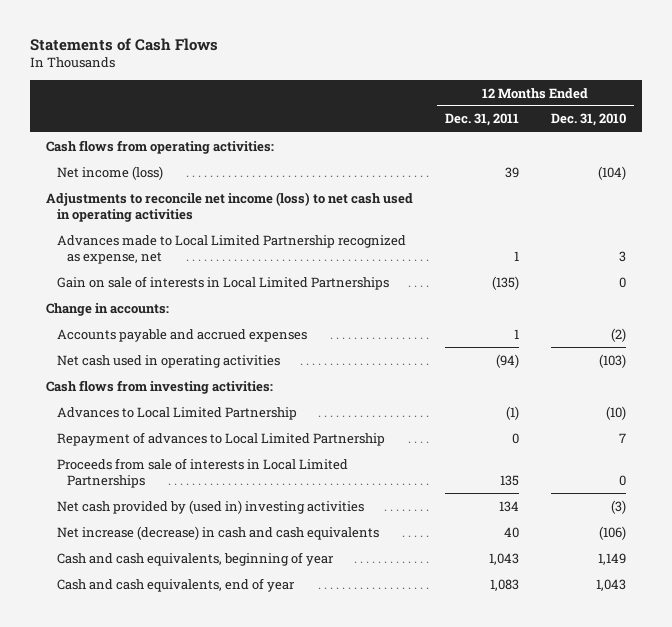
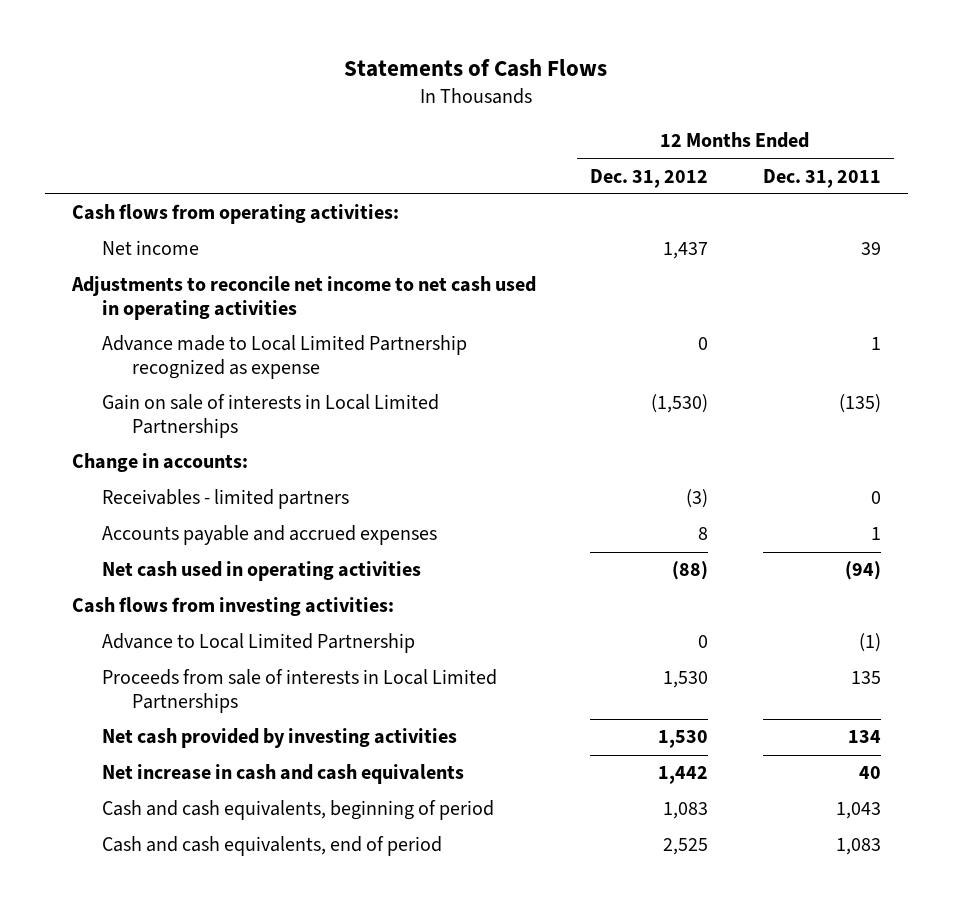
[550,113,626,127] Dec. 31, 2010 -> none
none -> [590,168,709,188] Dec. 31, 2012
[56,165,163,180] Net income (loss) -> [102,240,200,256] Net income
[45,191,413,222] Adjustments to reconcile net income (loss) to net cash used in operating activities -> [70,276,536,320] Adjustments to reconcile net income to net cash used in operating activities
[56,234,406,264] Advances made to Local Limited Partnership recognized as expense, net -> [102,335,468,379] Advance made to Local Limited Partnership recognized as expense
none -> [102,489,350,510] Receivables - limited partners
[56,431,385,446] Repayment of advances to Local Limited Partnership -> none
[56,406,297,420] Advances to Local Limited Partnership -> [102,633,416,654] Advance to Local Limited Partnership
[56,499,364,514] Net cash provided by (used in) investing activities -> [102,728,458,749] Net cash provided by investing activities
[56,525,379,540] Net increase (decrease) in cash and cash equivalents -> [102,764,465,785] Net increase in cash and cash equivalents
[56,551,334,566] Cash and cash equivalents, beginning of year -> [102,800,495,821] Cash and cash equivalents, beginning of period
[56,577,295,592] Cash and cash equivalents, end of year -> [102,836,443,857] Cash and cash equivalents, end of period

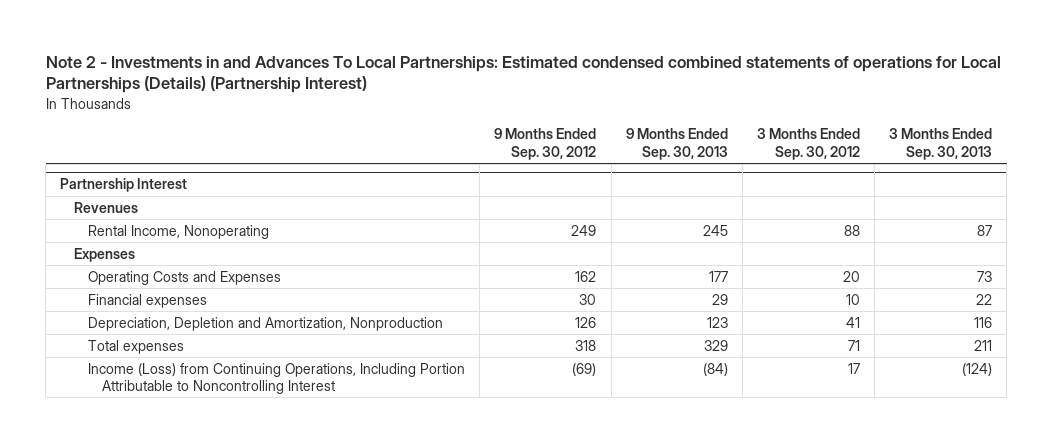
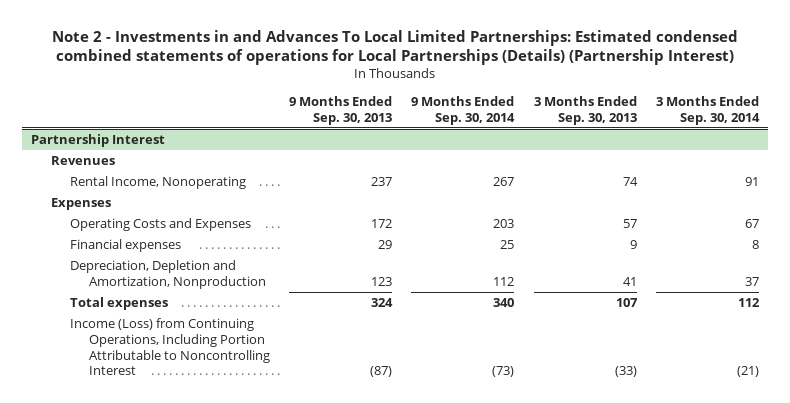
[45,55,1001,94] Note 2 - Investments in and Advances To Local Partnerships: Estimated condensed combined statements of operations for Local Partnerships (Details) (Partnership Interest) -> [52,29,739,66] Note 2 - Investments in and Advances To Local Limited Partnerships: Estimated condensed combined statements of operations for Local Partnerships (Details) (Partnership Interest)
[494,128,597,161] 9 Months Ended Sep. 30, 2012 -> none
[756,128,860,161] 3 Months Ended Sep. 30, 2012 -> none
none -> [411,95,516,125] 9 Months Ended Sep. 30, 2014
none -> [655,95,760,125] 3 Months Ended Sep. 30, 2014
[702,224,728,236] 245 -> [371,176,393,186] 237
[977,224,993,236] 87 -> [622,176,638,186] 74
[708,270,728,282] 177 -> [371,218,393,228] 172
[977,270,993,282] 73 -> [622,218,637,228] 57
[976,293,993,305] 22 -> [629,239,637,249] 9
[974,316,993,328] 116 -> [622,276,637,286] 41
[703,339,728,351] 329 -> [371,297,394,307] 324
[974,339,993,351] 211 -> [615,297,638,307] 107
[702,362,728,376] (84) -> [370,366,393,378] (87)
[962,362,993,376] (124) -> [614,366,637,378] (33)

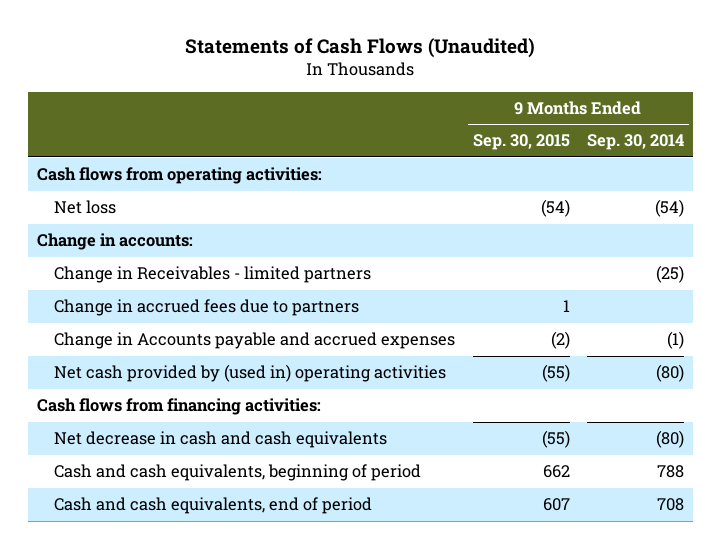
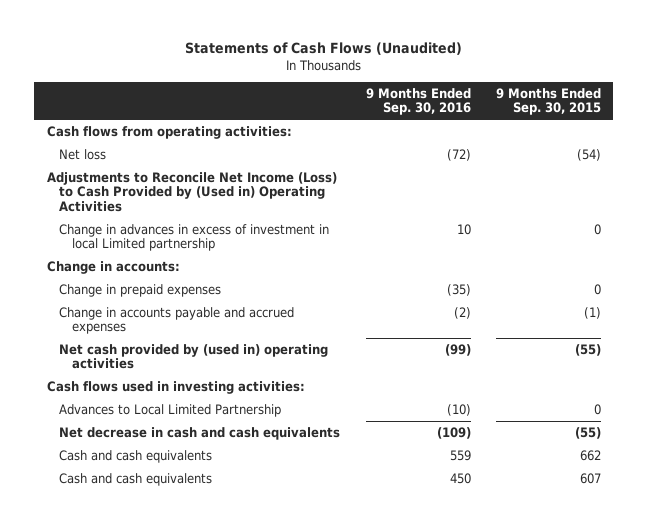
[587,134,685,151] Sep. 30, 2014 -> none
none -> [365,87,471,116] 9 Months Ended Sep. 30, 2016
none -> [46,171,337,212] Adjustments to Reconcile Net Income (Loss) to Cash Provided by (Used in) Operating Activities
none -> [59,223,330,252] Change in advances in excess of investment in local Limited partnership
[53,266,371,284] Change in Receivables - limited partners -> none
[53,299,359,317] Change in accrued fees due to partners -> none
none -> [59,283,222,297] Change in prepaid expenses
[53,332,455,350] Change in Accounts payable and accrued expenses -> [59,306,295,335] Change in accounts payable and accrued expenses
[550,331,570,350] (2) -> [583,306,601,319] (1)
[36,398,321,416] Cash flows from financing activities: -> none
none -> [46,380,305,394] Cash flows used in investing activities:
none -> [59,403,282,417] Advances to Local Limited Partnership
[53,464,421,482] Cash and cash equivalents, beginning of period -> [59,449,213,463] Cash and cash equivalents
[53,497,372,515] Cash and cash equivalents, end of period -> [59,472,213,486] Cash and cash equivalents

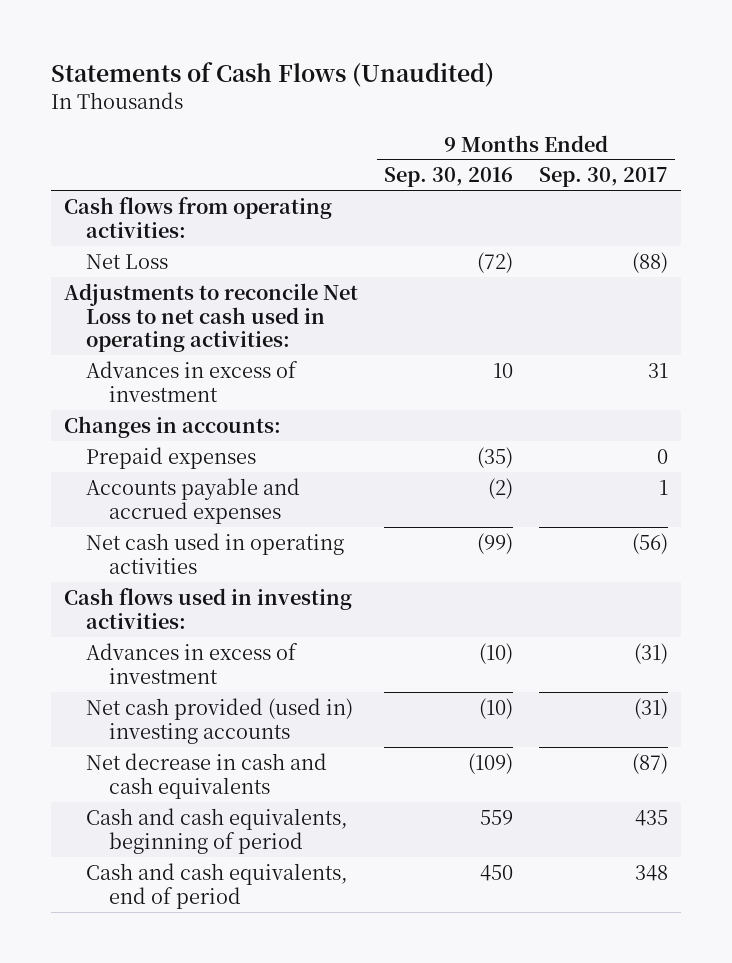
[495,87,601,116] 9 Months Ended Sep. 30, 2015 -> none
none -> [539,167,669,188] Sep. 30, 2017
[59,148,107,160] Net loss -> [86,253,169,269] Net Loss
[46,171,337,212] Adjustments to Reconcile Net Income (Loss) to Cash Provided by (Used in) Operating Activities -> [63,282,358,353] Adjustments to reconcile Net Loss to net cash used in operating activities:
[59,223,330,252] Change in advances in excess of investment in local Limited partnership -> [86,360,299,402] Advances in excess of investment
[46,260,180,274] Change in accounts: -> [63,415,281,438] Changes in accounts:
[59,283,222,297] Change in prepaid expenses -> [86,446,257,469] Prepaid expenses
[59,306,295,335] Change in accounts payable and accrued expenses -> [86,477,301,524] Accounts payable and accrued expenses
[59,343,329,370] Net cash provided by (used in) operating activities -> [86,532,345,574] Net cash used in operating activities
[59,403,282,417] Advances to Local Limited Partnership -> none
none -> [86,642,299,684] Advances in excess of investment
none -> [86,697,354,744] Net cash provided (used in) investing accounts
[59,449,213,463] Cash and cash equivalents -> [86,807,349,854] Cash and cash equivalents, beginning of period
[59,472,213,486] Cash and cash equivalents -> [86,862,349,909] Cash and cash equivalents, end of period

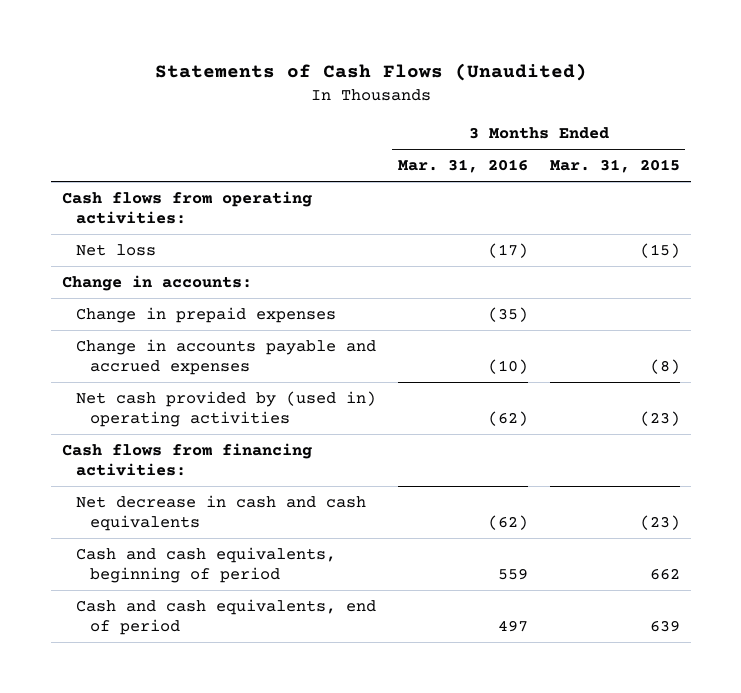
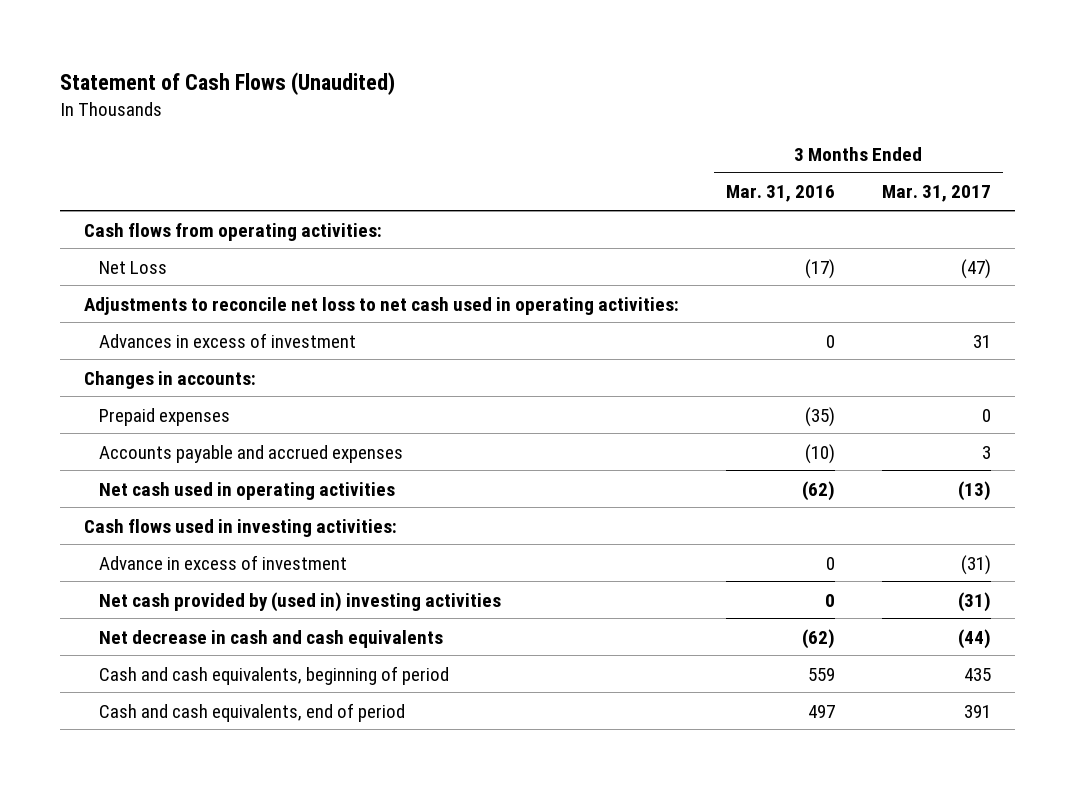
[154,62,587,81] Statements of Cash Flows (Unaudited) -> [60,72,396,96] Statement of Cash Flows (Unaudited)
[549,159,680,174] Mar. 31, 2015 -> none
none -> [882,185,992,203] Mar. 31, 2017
[61,443,312,477] Cash flows from financing activities: -> none
[75,244,156,257] Net loss -> [99,260,168,274] Net Loss
none -> [83,296,679,315] Adjustments to reconcile net loss to net cash used in operating activities:
none -> [99,332,357,348] Advances in excess of investment
[61,275,252,292] Change in accounts: -> [83,370,256,389] Changes in accounts:
[75,307,336,324] Change in prepaid expenses -> [99,407,231,426] Prepaid expenses
[75,339,376,376] Change in accounts payable and accrued expenses -> [99,444,404,463] Accounts payable and accrued expenses
[75,391,376,428] Net cash provided by (used in) operating activities -> [99,481,396,500] Net cash used in operating activities
none -> [83,518,397,537] Cash flows used in investing activities:
none -> [99,554,348,570] Advance in excess of investment
none -> [99,591,502,612] Net cash provided by (used in) investing activities

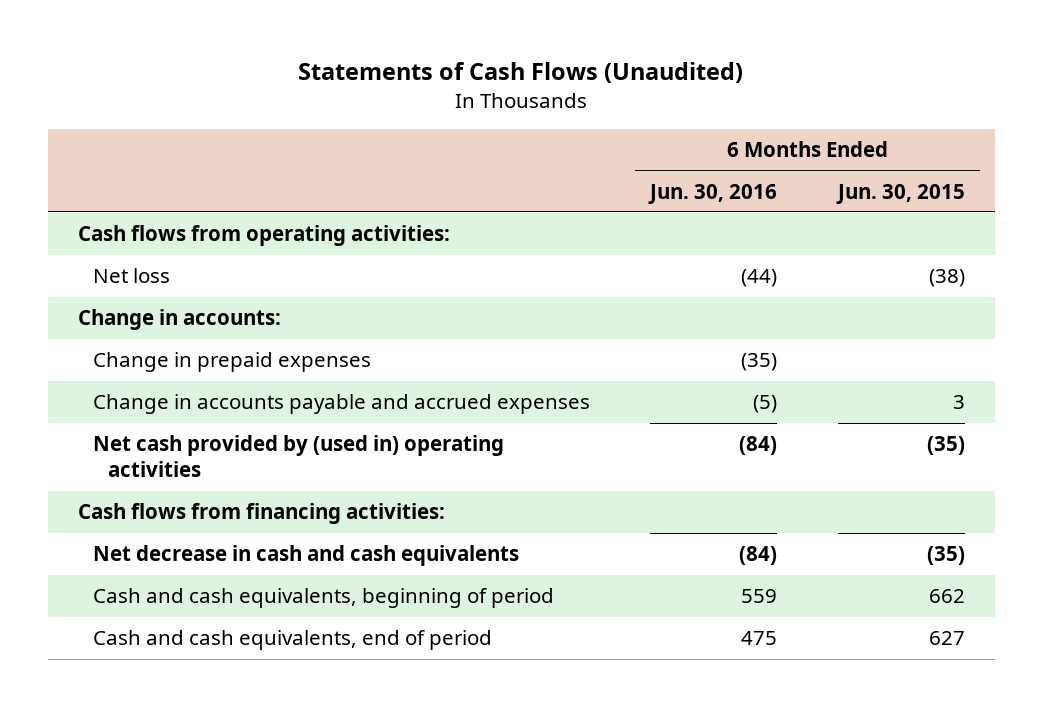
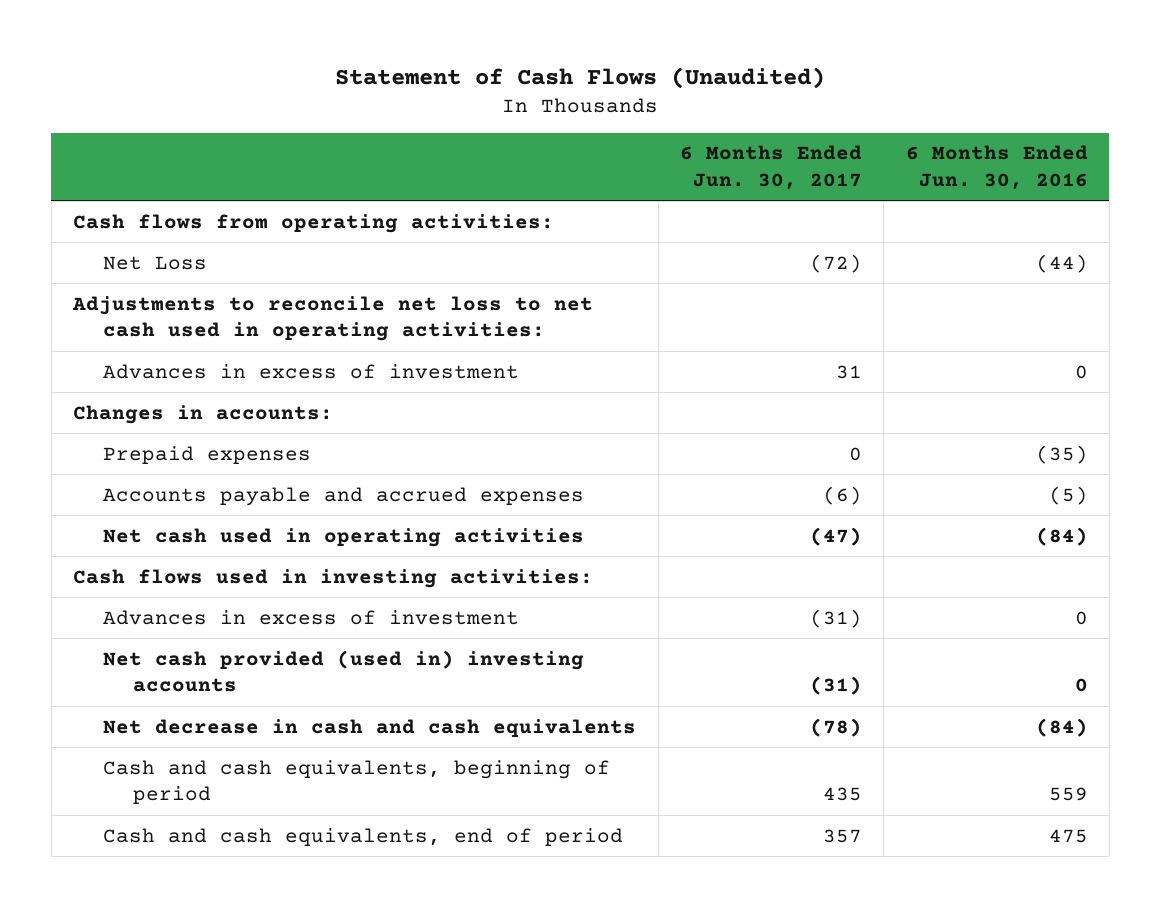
[298,62,744,84] Statements of Cash Flows (Unaudited) -> [335,66,826,89] Statement of Cash Flows (Unaudited)
[835,183,965,204] Jun. 30, 2015 -> none
none -> [679,145,862,190] 6 Months Ended Jun. 30, 2017
[78,503,446,525] Cash flows from financing activities: -> none
[93,268,171,284] Net loss -> [103,255,208,270] Net Loss
none -> [72,295,594,342] Adjustments to reconcile net loss to net cash used in operating activities:
none -> [103,363,520,379] Advances in excess of investment
[78,309,282,331] Change in accounts: -> [73,404,334,424] Changes in accounts:
[93,352,372,373] Change in prepaid expenses -> [103,445,312,464] Prepaid expenses
[93,394,591,415] Change in accounts payable and accrued expenses -> [103,486,585,506] Accounts payable and accrued expenses
[93,435,505,478] Net cash provided by (used in) operating activities -> [103,527,585,547] Net cash used in operating activities
none -> [73,568,594,588] Cash flows used in investing activities:
none -> [103,609,520,625] Advances in excess of investment
none -> [103,649,585,693] Net cash provided (used in) investing accounts

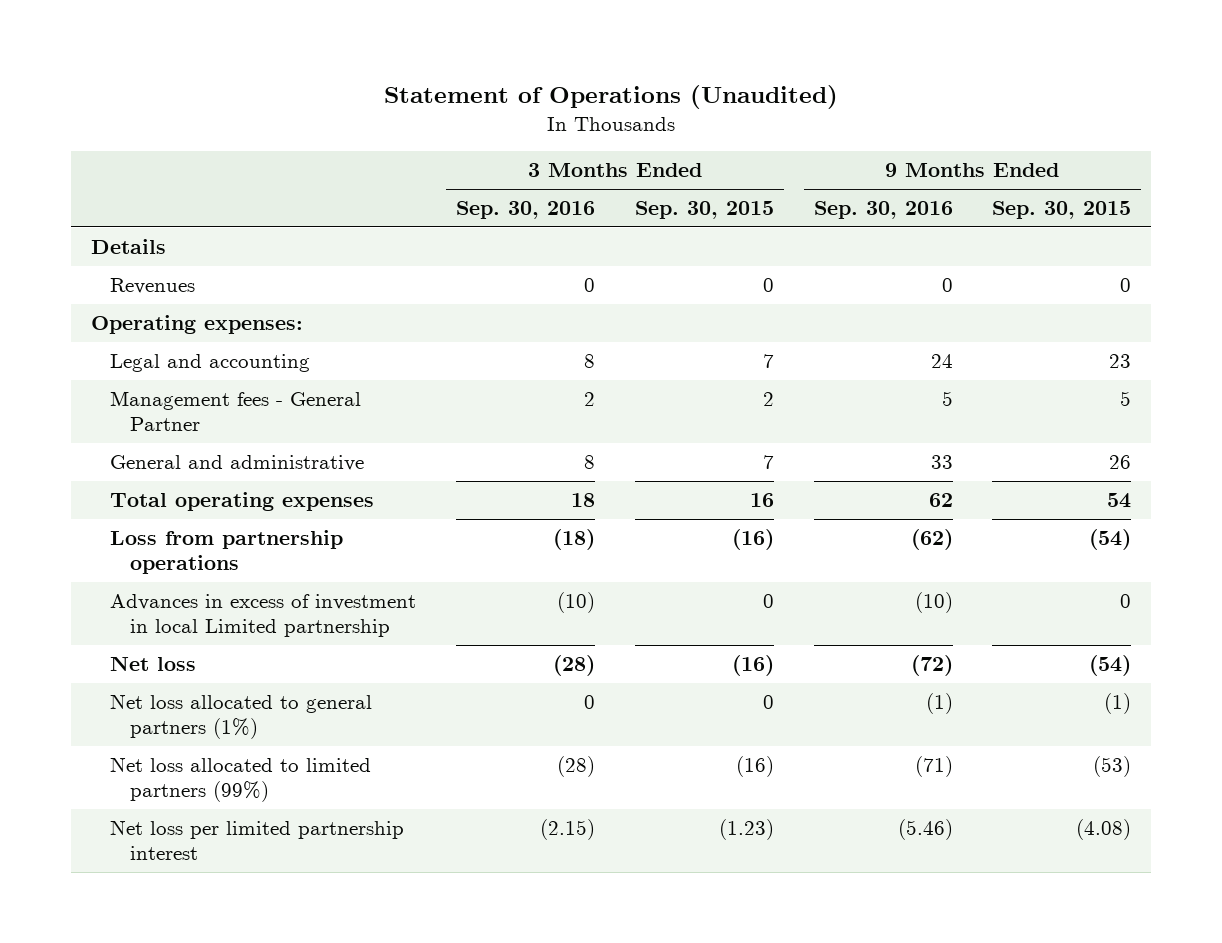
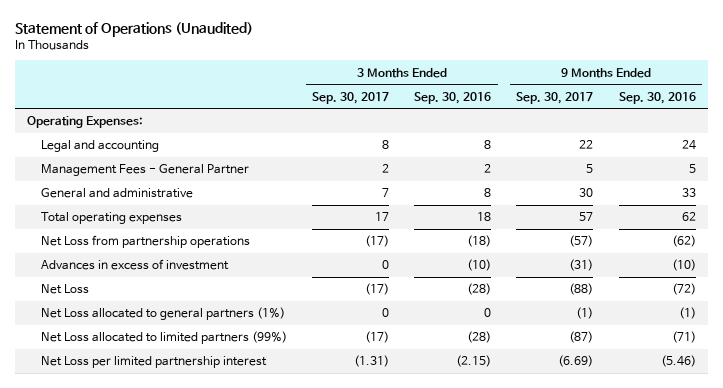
[634,201,774,220] Sep. 30, 2015 -> none
[992,201,1132,220] Sep. 30, 2015 -> none
none -> [312,91,390,104] Sep. 30, 2017
none -> [516,91,594,104] Sep. 30, 2017
[90,239,166,255] Details -> none
[110,278,196,295] Revenues -> none
[90,315,303,335] Operating expenses: -> [27,116,144,129] Operating Expenses:
[110,391,362,432] Management fees - General Partner -> [40,164,249,177] Management Fees - General Partner
[110,530,344,575] Loss from partnership operations -> [40,235,250,249] Net Loss from partnership operations
[110,594,417,638] Advances in excess of investment in local Limited partnership -> [40,259,229,271] Advances in excess of investment
[110,656,197,672] Net loss -> [40,284,89,295] Net Loss
[110,694,373,740] Net loss allocated to general partners (1%) -> [40,307,285,321] Net Loss allocated to general partners (1%)
[110,757,372,803] Net loss allocated to limited partners (99%) -> [40,331,287,345] Net Loss allocated to limited partners (99%)
[110,820,405,861] Net loss per limited partnership interest -> [40,356,267,369] Net Loss per limited partnership interest

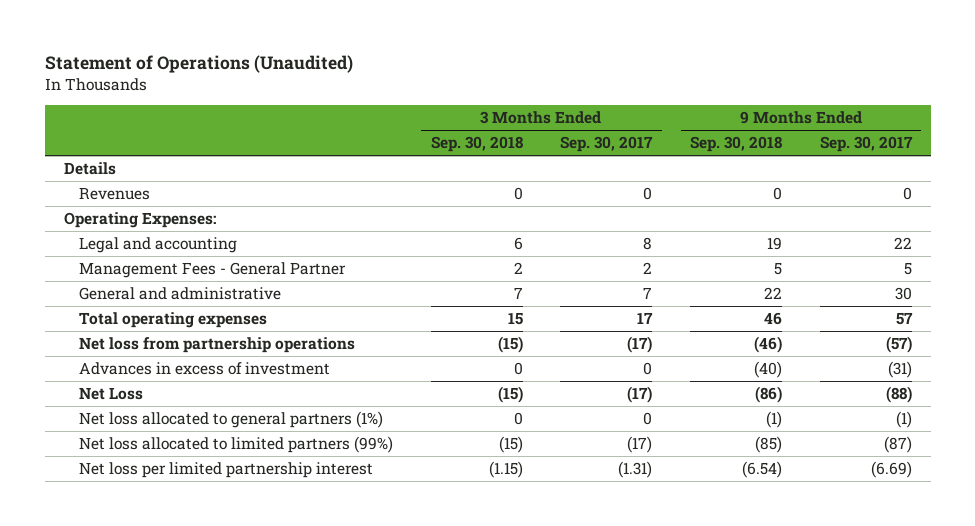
[414,91,492,104] Sep. 30, 2016 -> none
[618,91,696,104] Sep. 30, 2016 -> none
none -> [430,136,523,153] Sep. 30, 2018
none -> [690,136,783,153] Sep. 30, 2018
none -> [63,162,116,176] Details
none -> [78,188,150,201] Revenues
[40,235,250,249] Net Loss from partnership operations -> [78,337,355,354] Net loss from partnership operations
[40,307,285,321] Net Loss allocated to general partners (1%) -> [78,411,383,429] Net loss allocated to general partners (1%)
[40,331,287,345] Net Loss allocated to limited partners (99%) -> [78,436,393,454] Net loss allocated to limited partners (99%)
[40,356,267,369] Net Loss per limited partnership interest -> [78,462,373,479] Net loss per limited partnership interest

